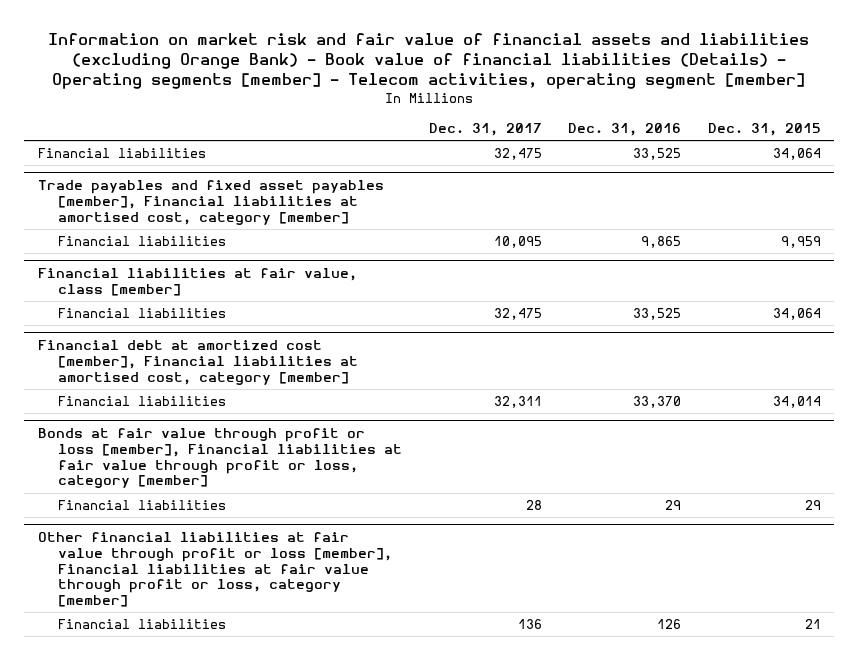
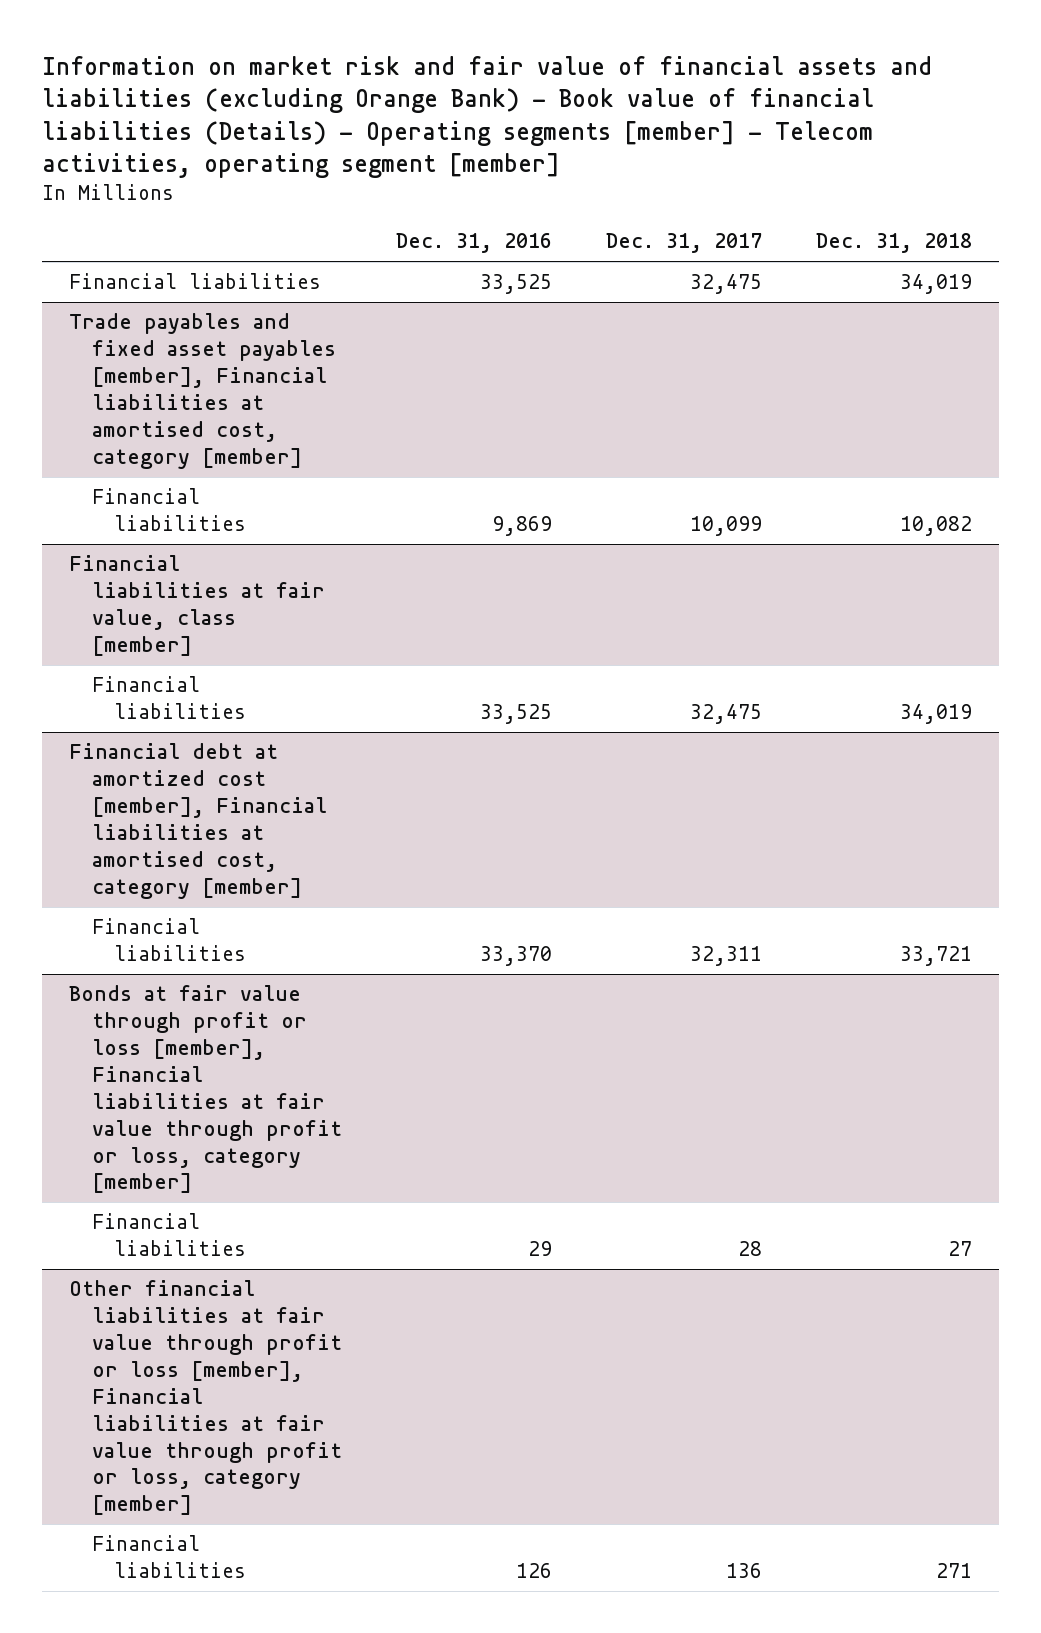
[707,123,821,137] Dec. 31, 2015 -> none
none -> [815,233,972,254] Dec. 31, 2018
[493,236,542,249] 10,095 -> [689,516,762,537] 10,099
[641,236,682,249] 9,865 -> [491,516,552,537] 9,869

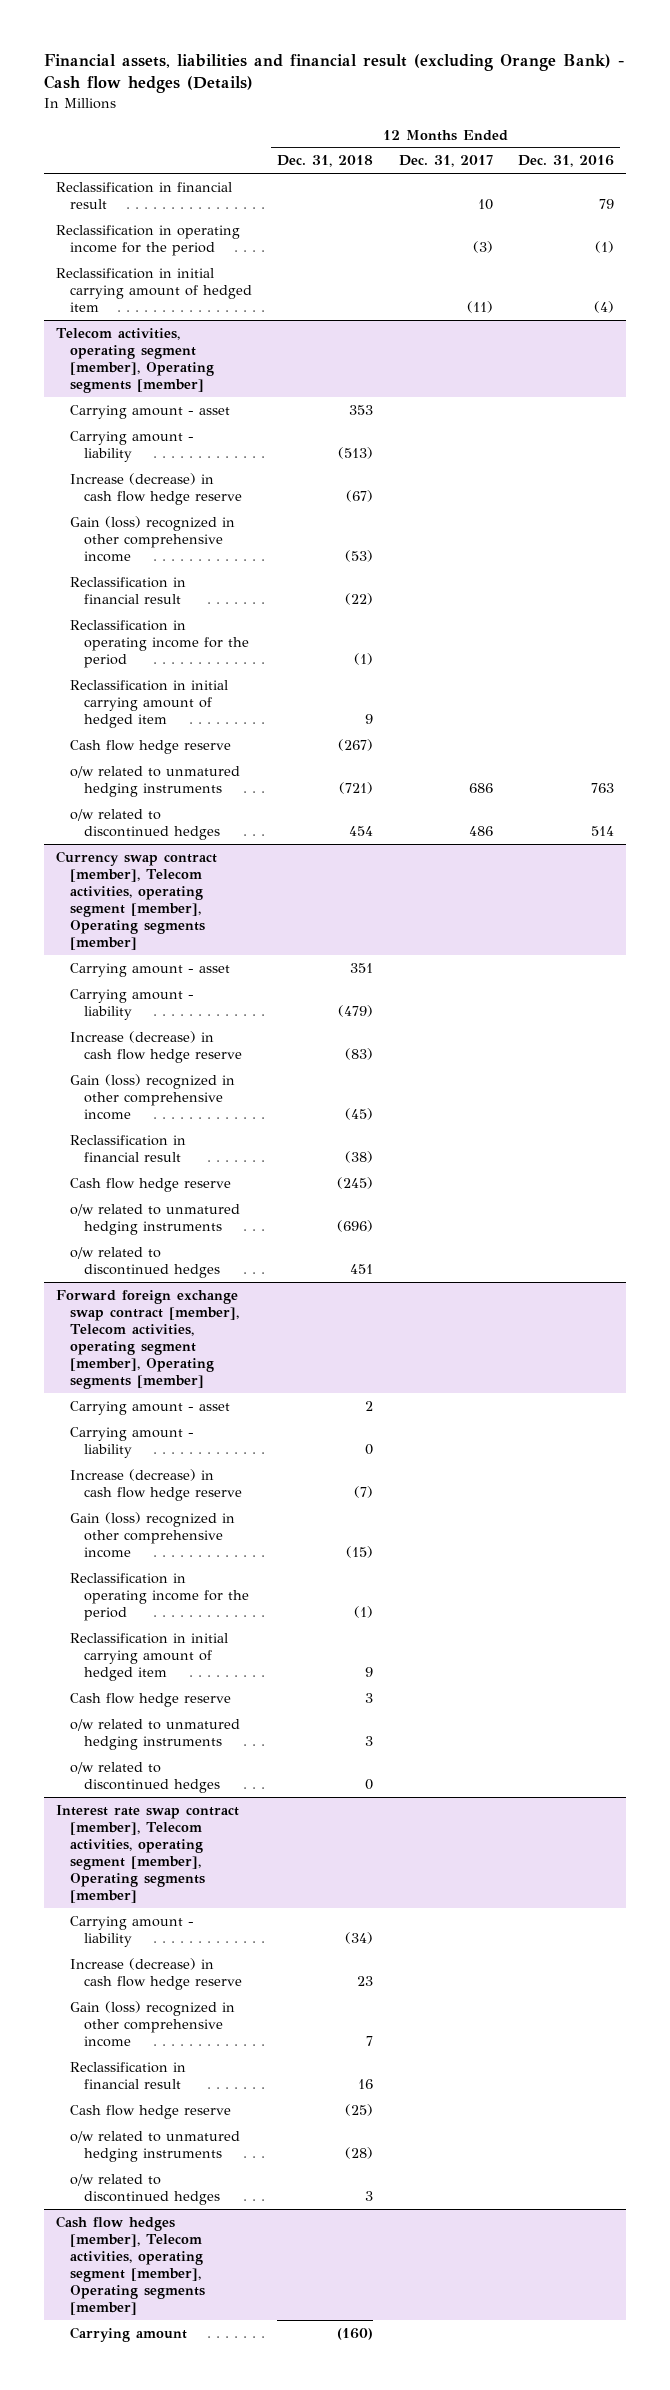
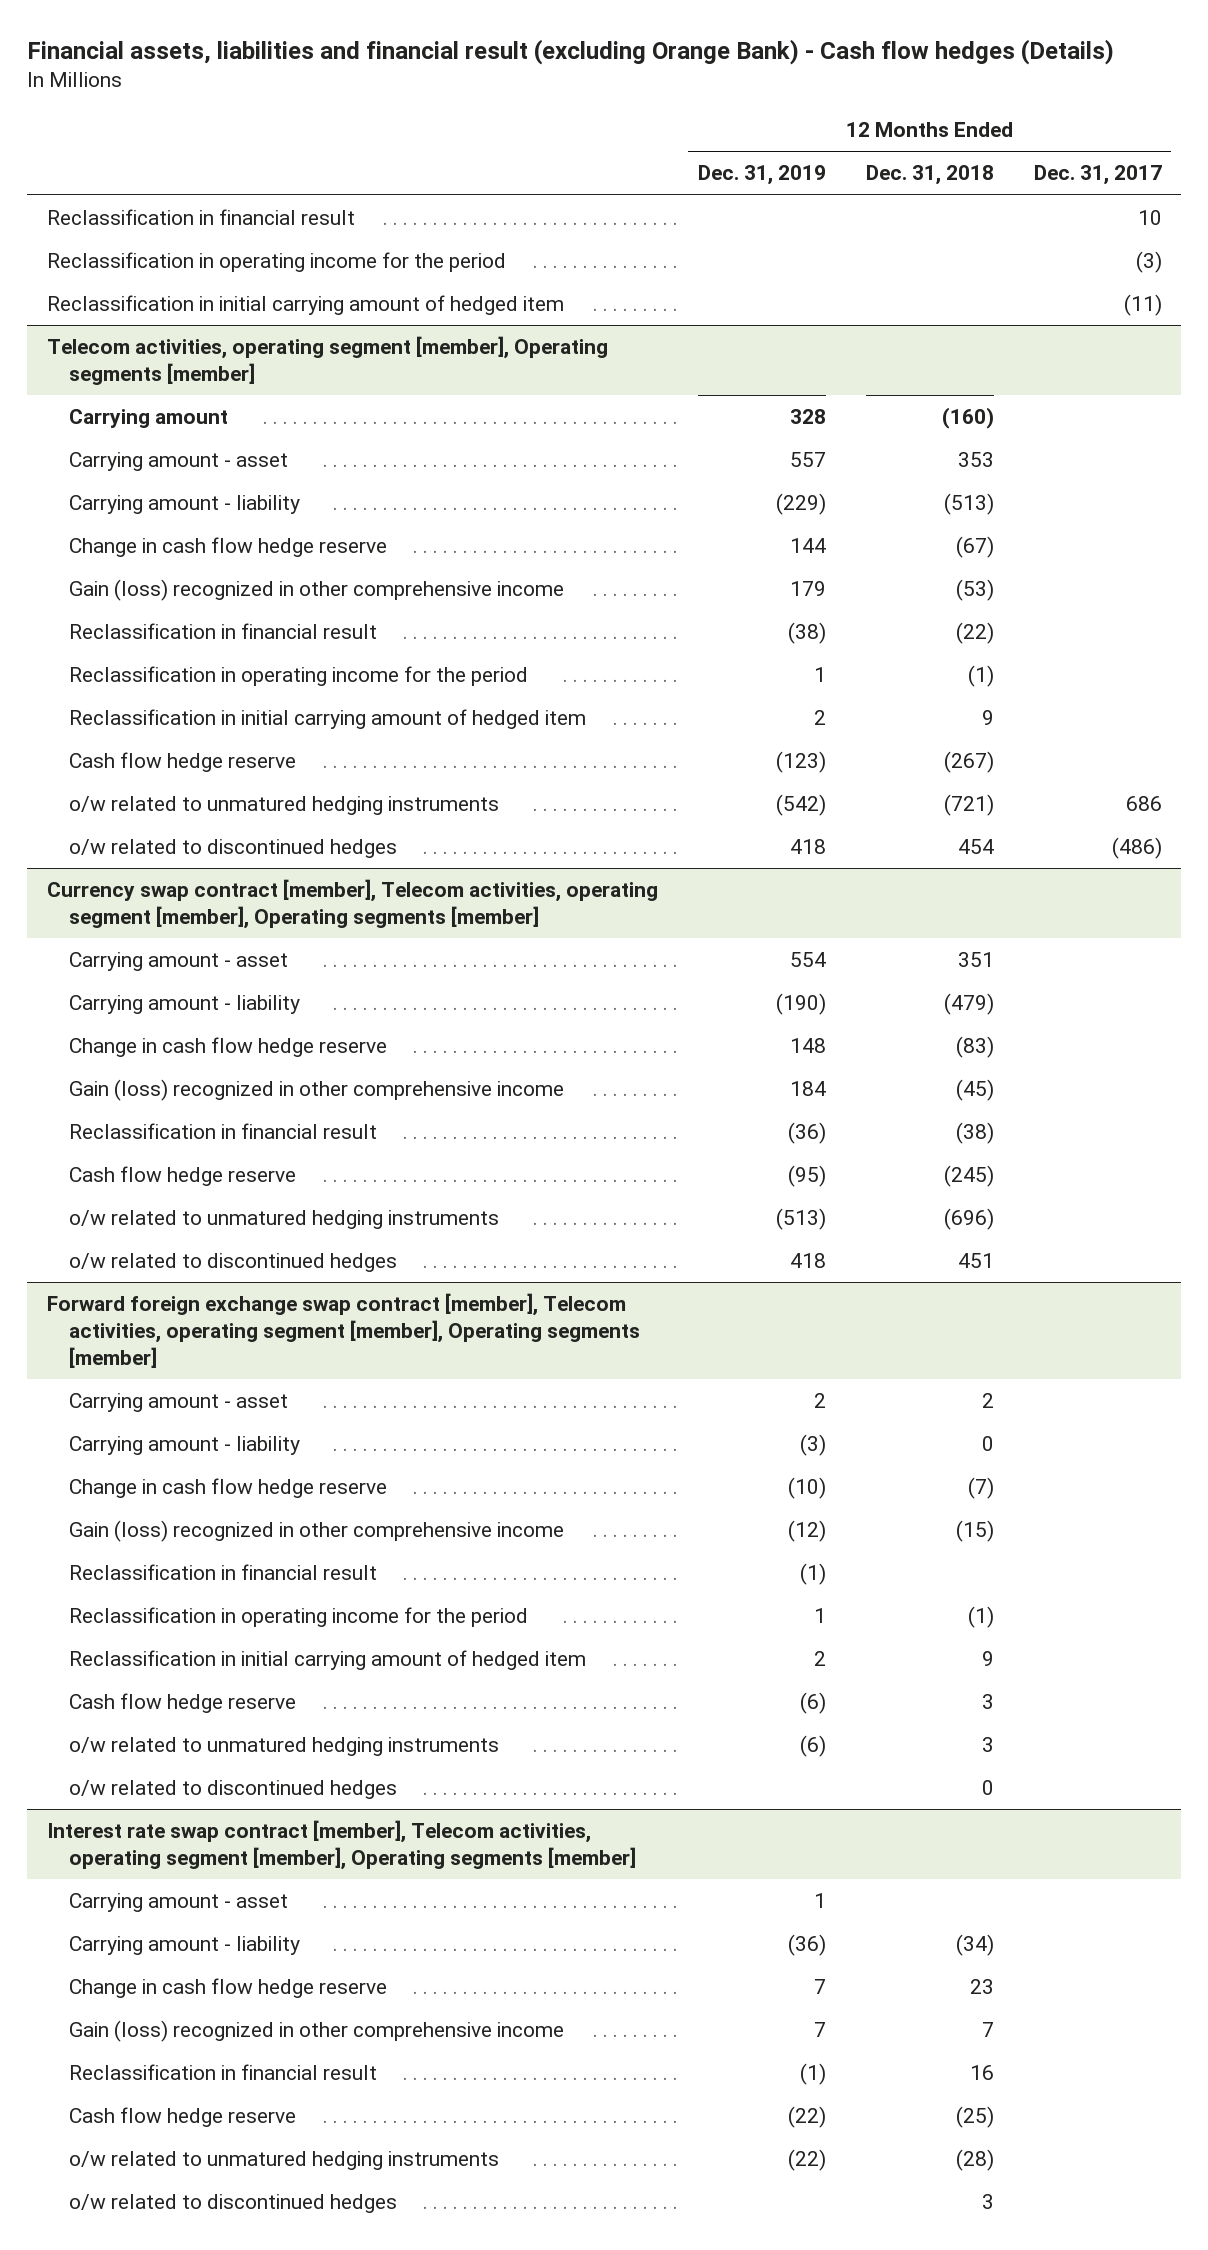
[517,155,614,168] Dec. 31, 2016 -> none
none -> [697,165,826,186] Dec. 31, 2019
none -> [69,409,229,429] Carrying amount
[70,472,242,505] Increase (decrease) in cash flow hedge reserve -> [69,537,388,558] Change in cash flow hedge reserve
[468,825,493,836] 486 -> [1111,837,1162,860] (486)
[70,1030,242,1063] Increase (decrease) in cash flow hedge reserve -> [69,1037,388,1058] Change in cash flow hedge reserve
[70,1468,242,1501] Increase (decrease) in cash flow hedge reserve -> [69,1478,388,1499] Change in cash flow hedge reserve
none -> [69,1564,378,1581] Reclassification in financial result
none -> [69,1893,289,1913] Carrying amount - asset
[70,1957,242,1990] Increase (decrease) in cash flow hedge reserve -> [69,1978,388,1999] Change in cash flow hedge reserve
[56,2215,206,2316] Cash flow hedges [member], Telecom activities, operating segment [member], Operating segments [member] -> none
[70,2326,188,2342] Carrying amount -> none

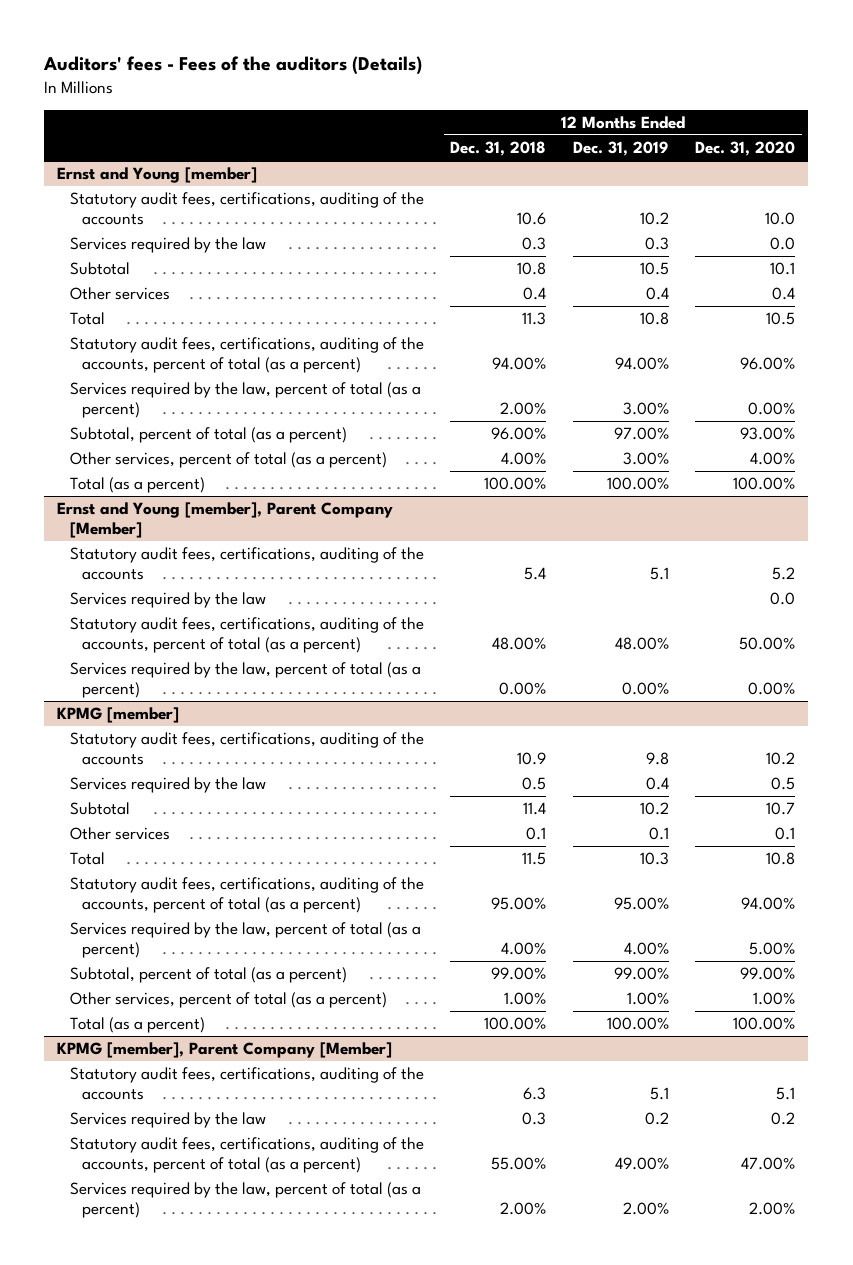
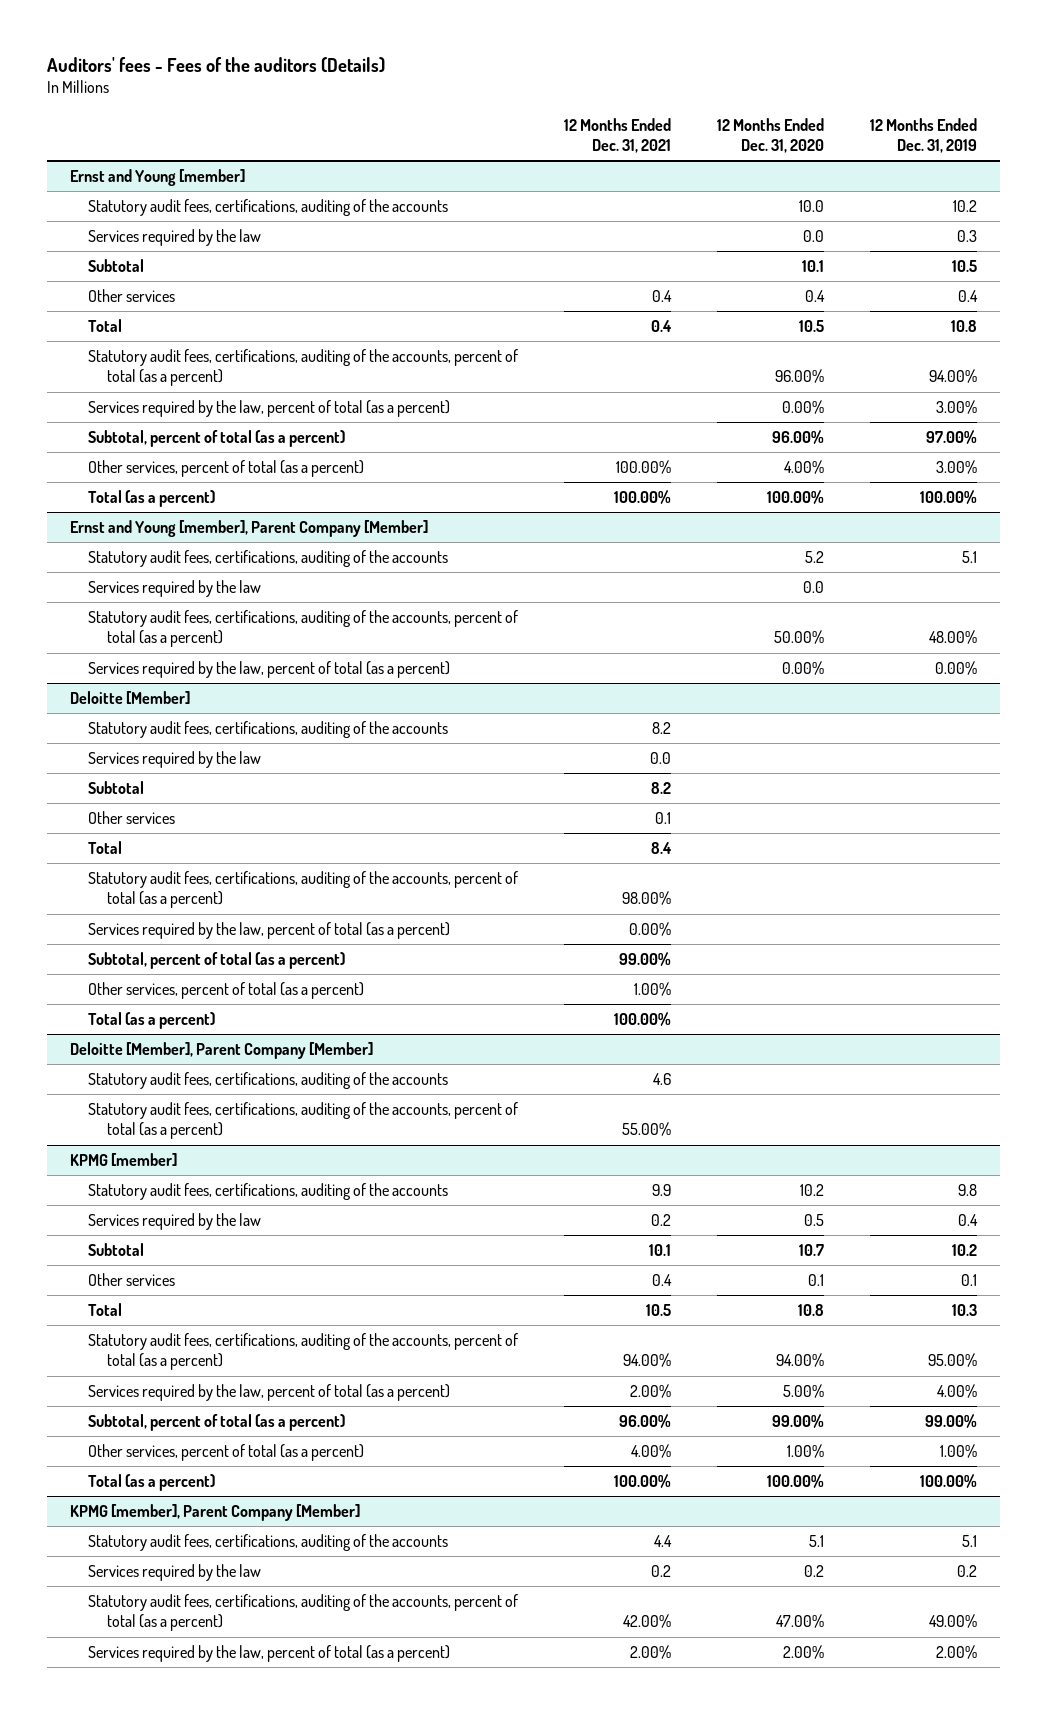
[450,141,547,157] Dec. 31, 2018 -> none
none -> [564,117,672,153] 12 Months Ended Dec. 31, 2021
[740,427,796,441] 93.00% -> [772,430,825,445] 96.00%
none -> [69,691,190,705] Deloitte [Member]
none -> [88,721,449,739] Statutory audit fees, certifications, auditing of the accounts
none -> [88,751,262,769] Services required by the law
none -> [88,781,145,795] Subtotal
none -> [88,811,176,825] Other services
none -> [88,841,123,855] Total
none -> [88,871,519,909] Statutory audit fees, certifications, auditing of the accounts, percent of total (as a percent)
none -> [88,922,451,940] Services required by the law, percent of total (as a percent)
none -> [88,952,346,970] Subtotal, percent of total (as a percent)
none -> [88,982,365,1000] Other services, percent of total (as a percent)
none -> [88,1012,216,1030] Total (as a percent)
none -> [69,1042,373,1060] Deloitte [Member], Parent Company [Member]
none -> [88,1072,449,1090] Statutory audit fees, certifications, auditing of the accounts
none -> [88,1102,519,1140] Statutory audit fees, certifications, auditing of the accounts, percent of total (as a percent)

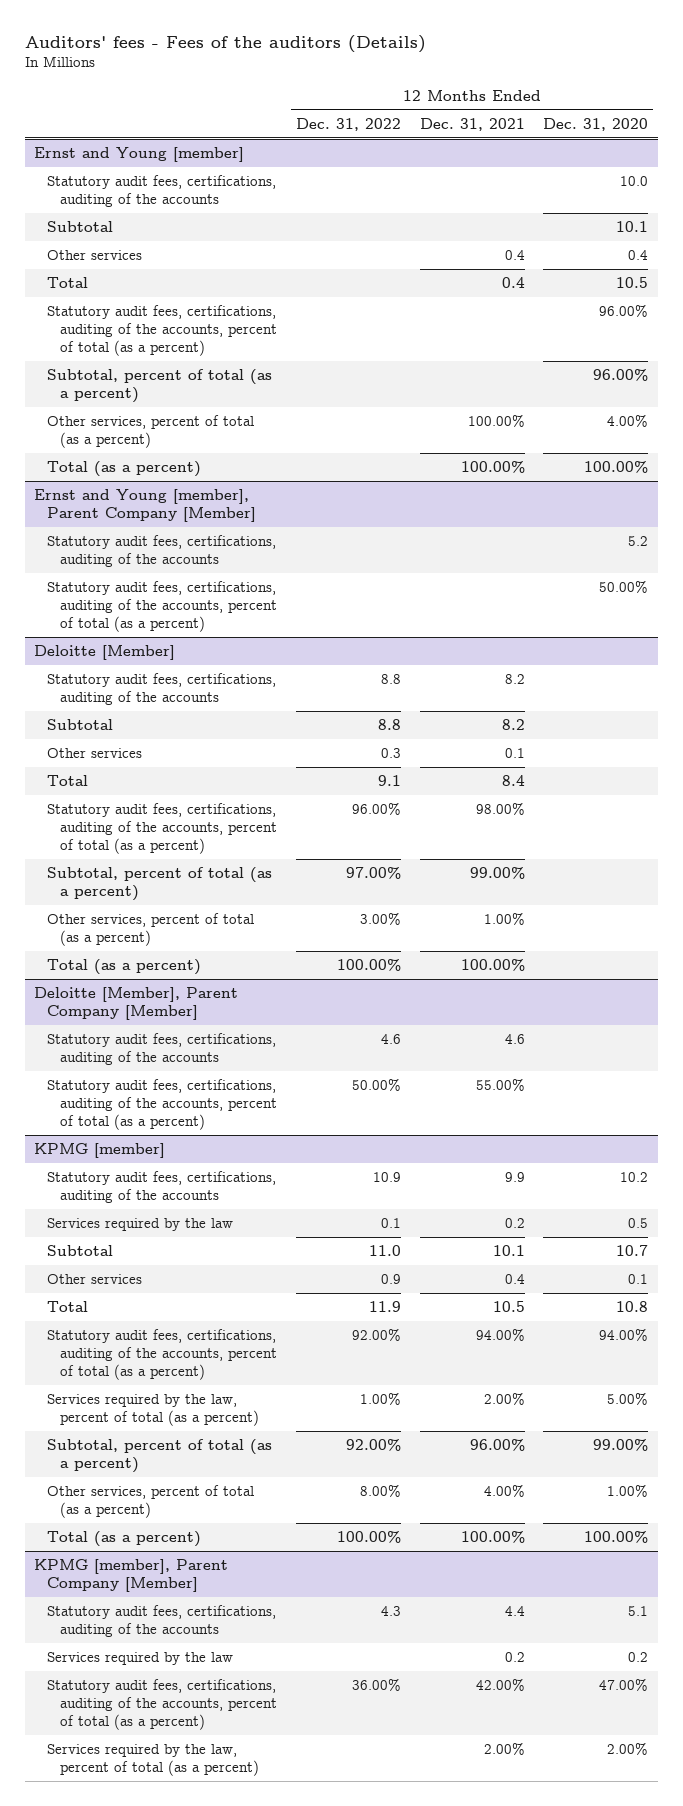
[870,117,978,153] 12 Months Ended Dec. 31, 2019 -> none
none -> [295,117,401,131] Dec. 31, 2022
[88,229,262,247] Services required by the law -> none
[88,400,451,418] Services required by the law, percent of total (as a percent) -> none
[88,580,262,598] Services required by the law -> none
[88,661,451,679] Services required by the law, percent of total (as a percent) -> none
[88,751,262,769] Services required by the law -> none
[88,922,451,940] Services required by the law, percent of total (as a percent) -> none

